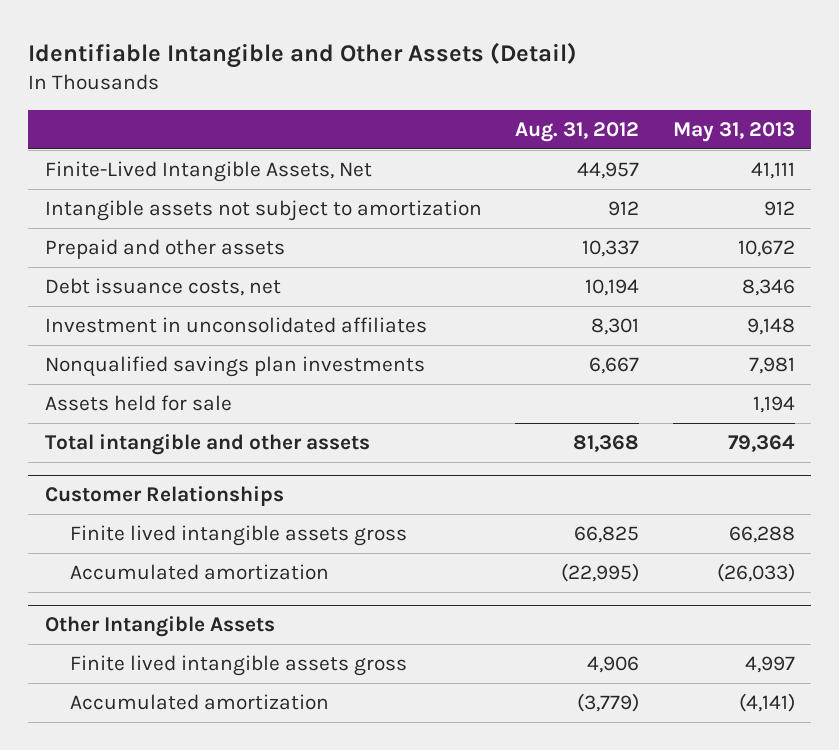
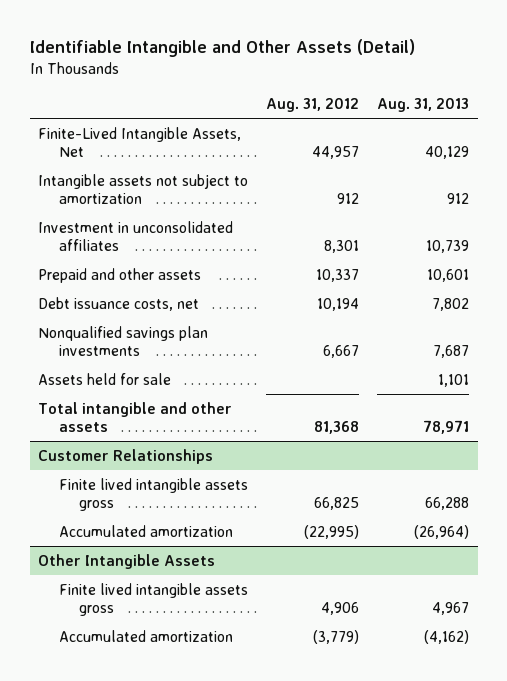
[672,121,795,142] May 31, 2013 -> none
none -> [376,97,469,112] Aug. 31, 2013
[44,317,427,334] Investment in unconsolidated affiliates -> [38,220,234,251] Investment in unconsolidated affiliates

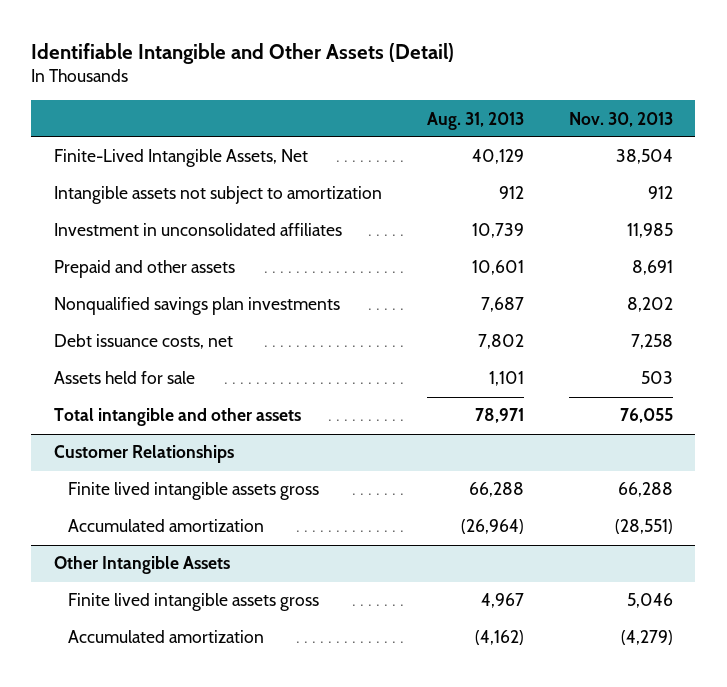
[266,97,360,112] Aug. 31, 2012 -> none
none -> [568,111,673,127] Nov. 30, 2013
[38,296,200,311] Debt issuance costs, net -> [53,334,233,350] Debt issuance costs, net

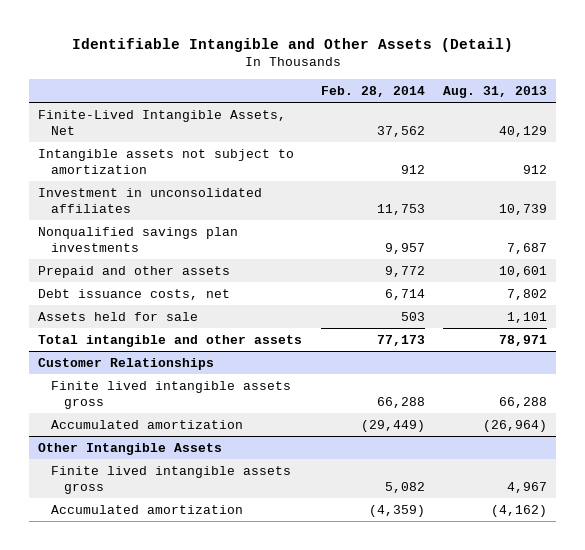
[568,111,673,127] Nov. 30, 2013 -> none
none -> [320,85,425,97] Feb. 28, 2014
[53,260,235,279] Prepaid and other assets -> [38,265,231,278] Prepaid and other assets

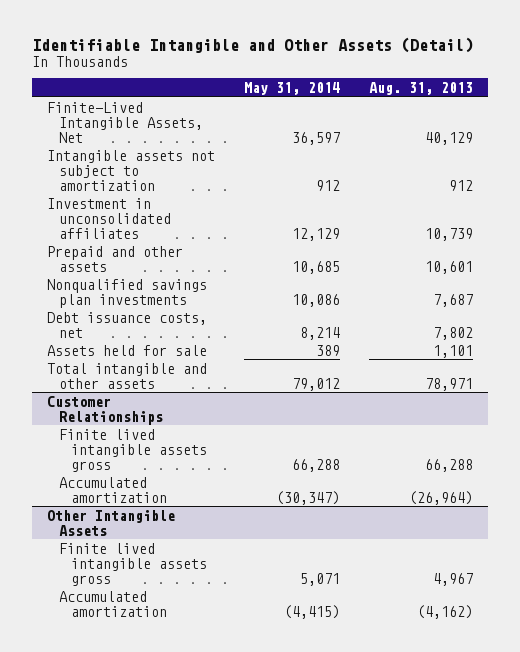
[320,85,425,97] Feb. 28, 2014 -> none
none -> [243,82,340,96] May 31, 2014
[38,226,239,252] Nonqualified savings plan investments -> [46,278,207,308] Nonqualified savings plan investments

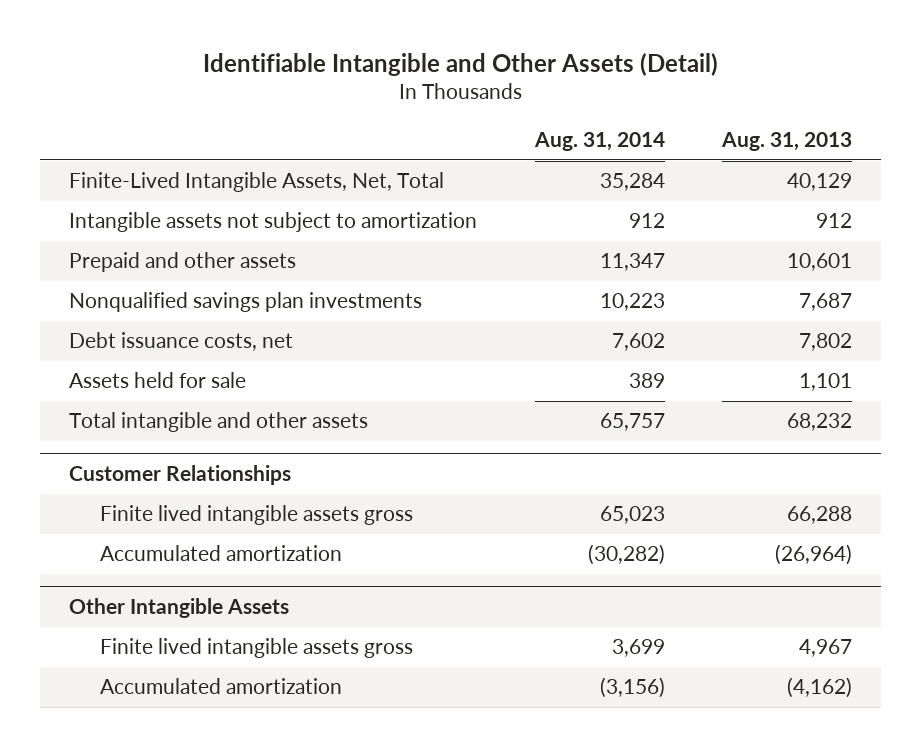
[243,82,340,96] May 31, 2014 -> none
none -> [533,132,665,152] Aug. 31, 2014
[46,101,203,143] Finite-Lived Intangible Assets, Net -> [68,172,444,193] Finite-Lived Intangible Assets, Net, Total
[46,197,171,239] Investment in unconsolidated affiliates -> none
[424,377,473,391] 78,971 -> [787,413,853,432] 68,232

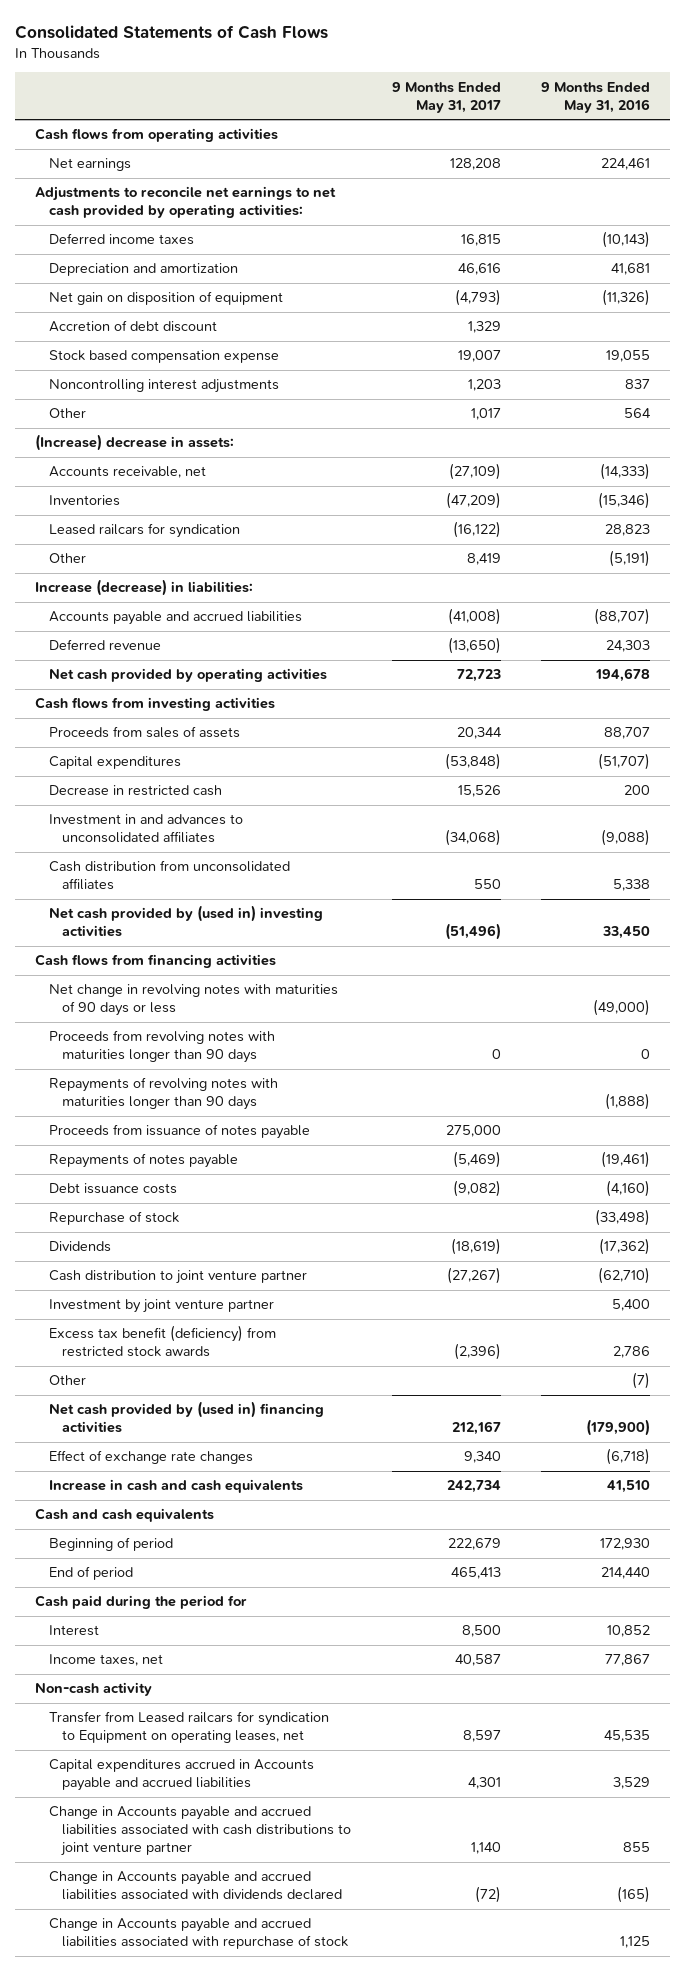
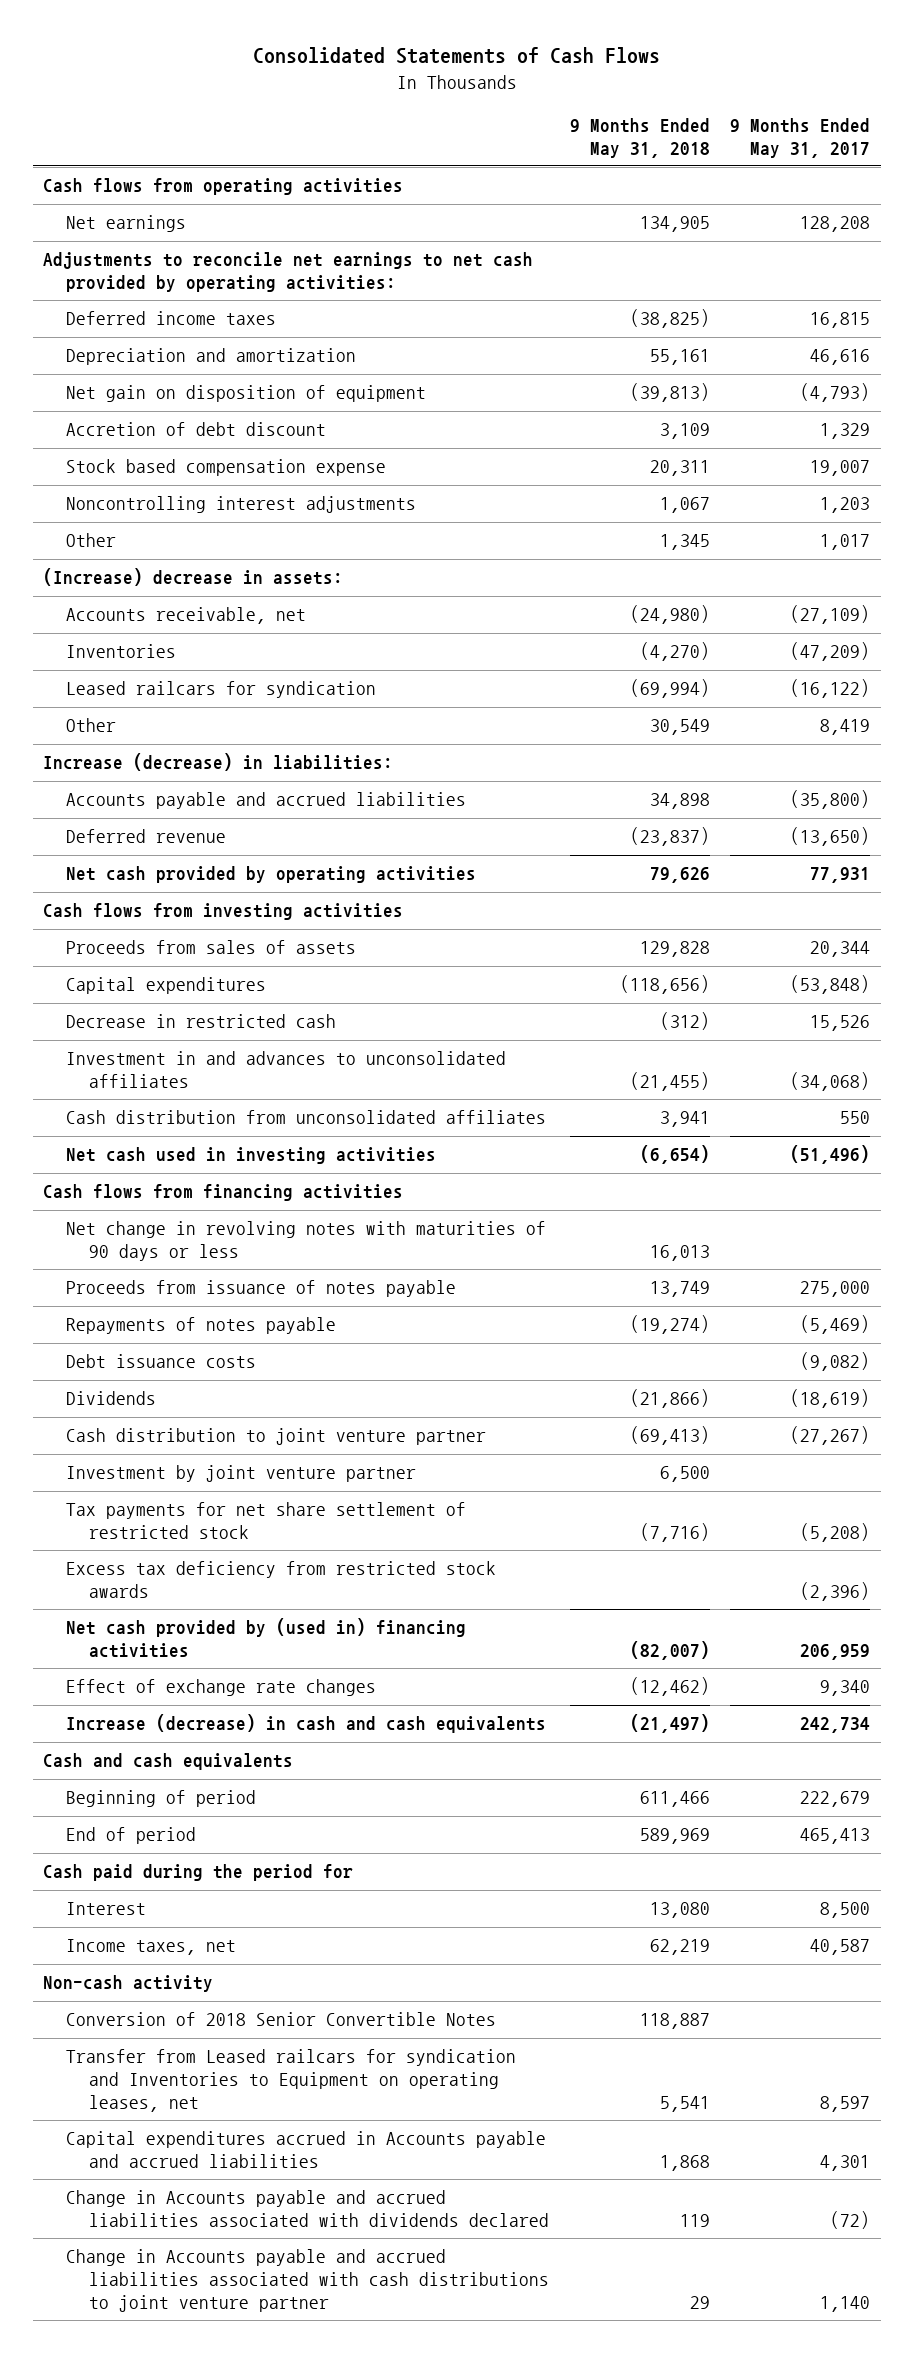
[541,81,651,113] 9 Months Ended May 31, 2016 -> none
none -> [569,118,710,158] 9 Months Ended May 31, 2018
[447,608,501,626] (41,008) -> [790,790,871,810] (35,800)
[456,669,501,683] 72,723 -> [810,867,871,884] 77,931
[48,905,323,938] Net cash provided by (used in) investing activities -> [66,1147,437,1165] Net cash used in investing activities
[48,1030,275,1064] Proceeds from revolving notes with maturities longer than 90 days -> none
[48,1077,278,1111] Repayments of revolving notes with maturities longer than 90 days -> none
[48,1211,179,1226] Repurchase of stock -> none
[48,1375,86,1386] Other -> none
none -> [66,1502,467,1539] Tax payments for net share settlement of restricted stock
[48,1325,276,1358] Excess tax benefit (deficiency) from restricted stock awards -> [66,1561,497,1598] Excess tax deficiency from restricted stock awards
[451,1421,501,1436] 212,167 -> [800,1643,871,1660] 206,959
[48,1479,303,1494] Increase in cash and cash equivalents -> [66,1714,547,1734] Increase (decrease) in cash and cash equivalents
none -> [66,2012,497,2027] Conversion of 2018 Senior Convertible Notes
[48,1711,329,1744] Transfer from Leased railcars for syndication to Equipment on operating leases, net -> [66,2049,517,2112] Transfer from Leased railcars for syndication and Inventories to Equipment on operating leases, net
[48,1918,349,1950] Change in Accounts payable and accrued liabilities associated with repurchase of stock -> none
[48,1806,352,1857] Change in Accounts payable and accrued liabilities associated with cash distributions to joint venture partner -> [66,2249,550,2312] Change in Accounts payable and accrued liabilities associated with cash distributions to joint venture partner

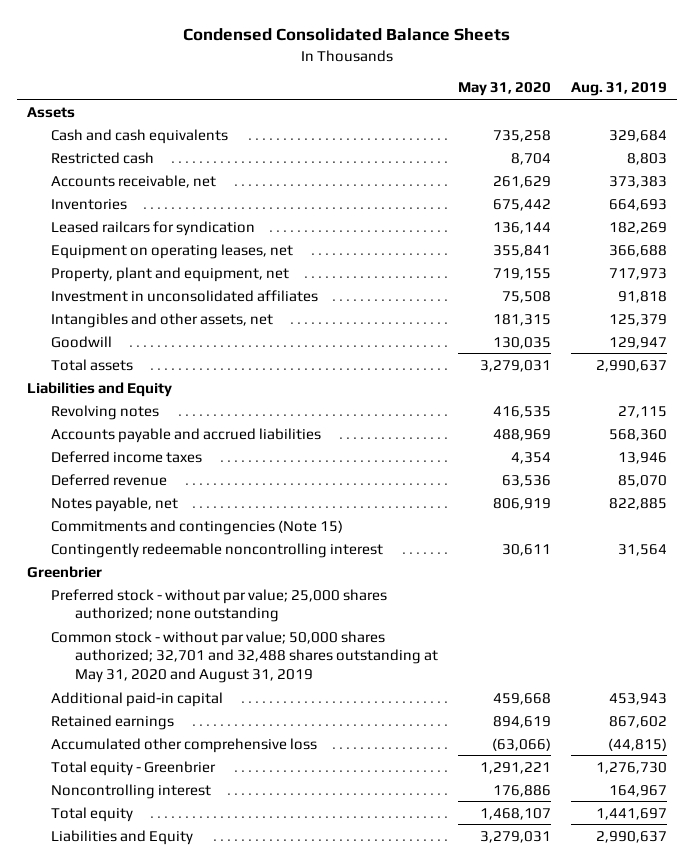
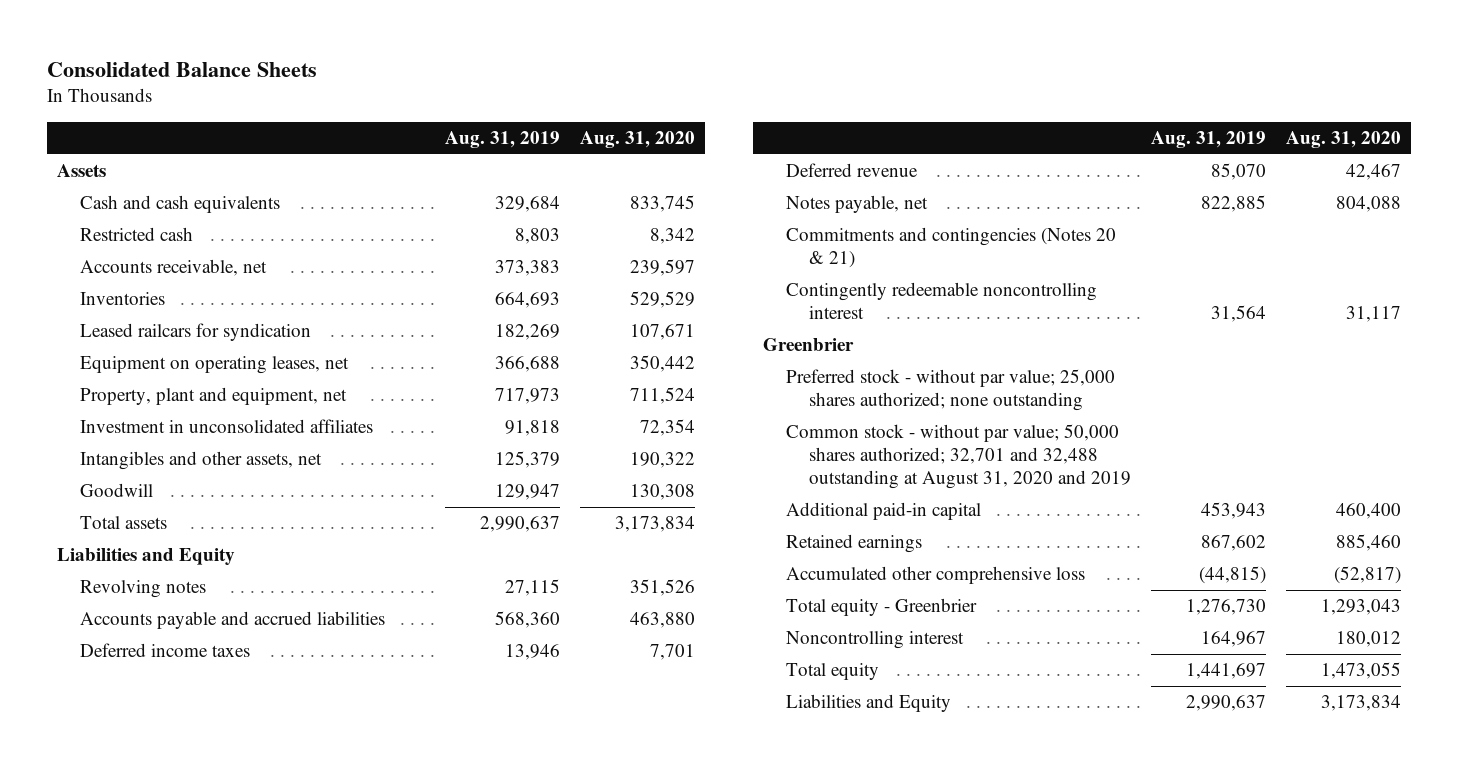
[183,28,511,42] Condensed Consolidated Balance Sheets -> [47,61,318,77] Consolidated Balance Sheets
[458,82,552,97] May 31, 2020 -> none
none -> [580,130,696,148] Aug. 31, 2020
[51,519,344,535] Commitments and contingencies (Note 15) -> [786,227,1117,269] Commitments and contingencies (Notes 20 & 21)
[51,630,439,684] Common stock - without par value; 50,000 shares authorized; 32,701 and 32,488 shares outstanding at May 31, 2020 and August 31, 2019 -> [786,424,1132,489] Common stock - without par value; 50,000 shares authorized; 32,701 and 32,488 outstanding at August 31, 2020 and 2019

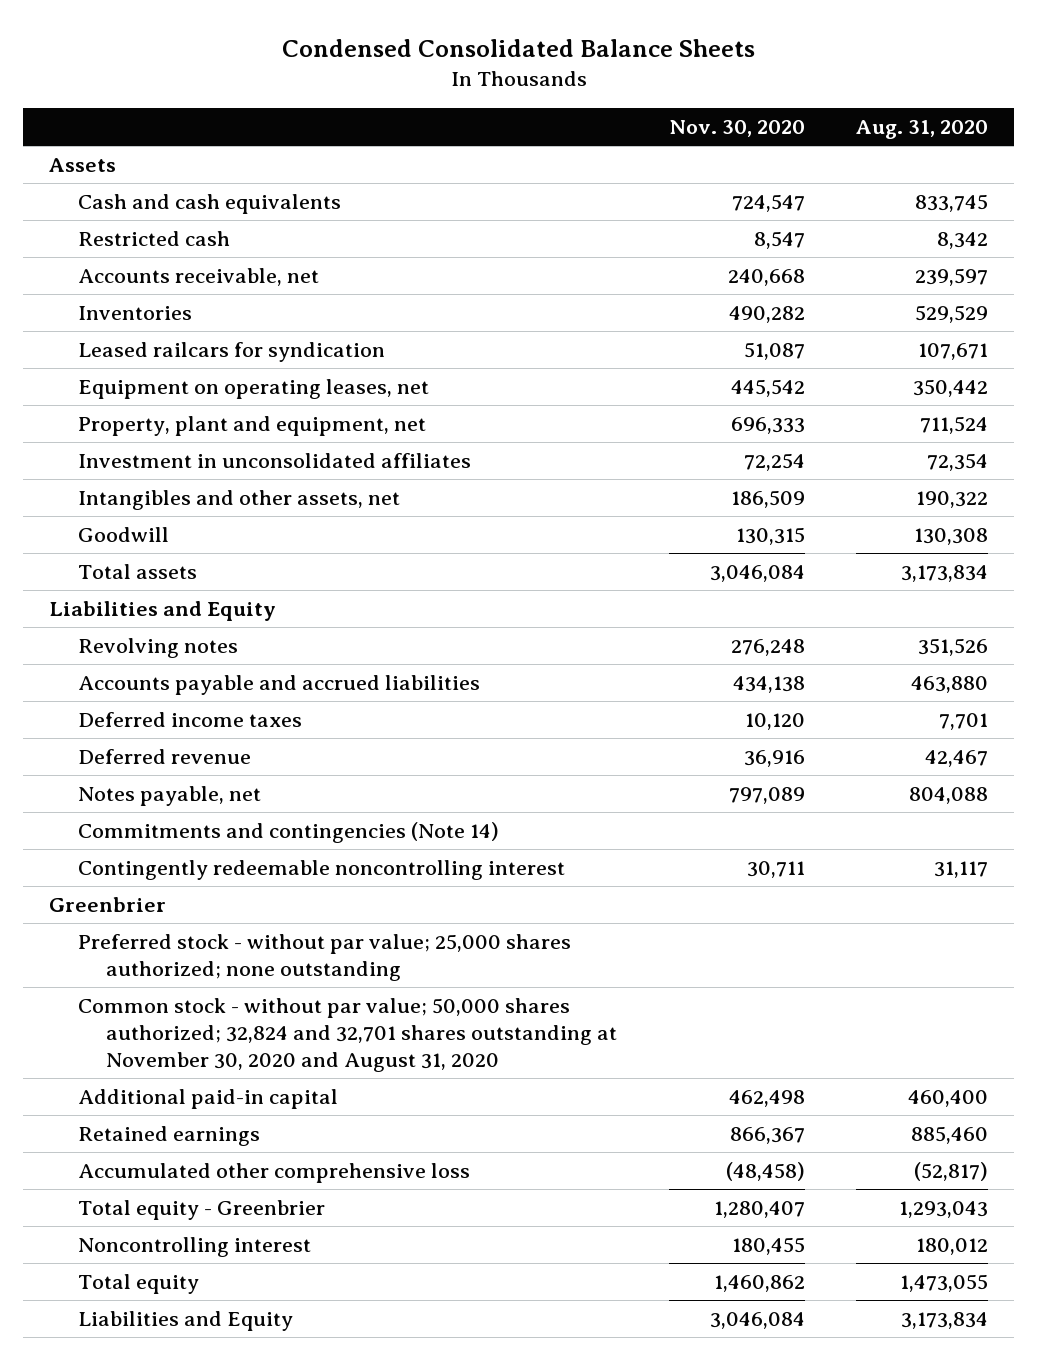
[47,61,318,77] Consolidated Balance Sheets -> [281,38,755,57] Condensed Consolidated Balance Sheets
[445,130,561,148] Aug. 31, 2019 -> none
none -> [668,119,805,137] Nov. 30, 2020
[786,227,1117,269] Commitments and contingencies (Notes 20 & 21) -> [77,822,499,844] Commitments and contingencies (Note 14)
[786,424,1132,489] Common stock - without par value; 50,000 shares authorized; 32,701 and 32,488 outstanding at August 31, 2020 and 2019 -> [77,998,618,1072] Common stock - without par value; 50,000 shares authorized; 32,824 and 32,701 shares outstanding at November 30, 2020 and August 31, 2020

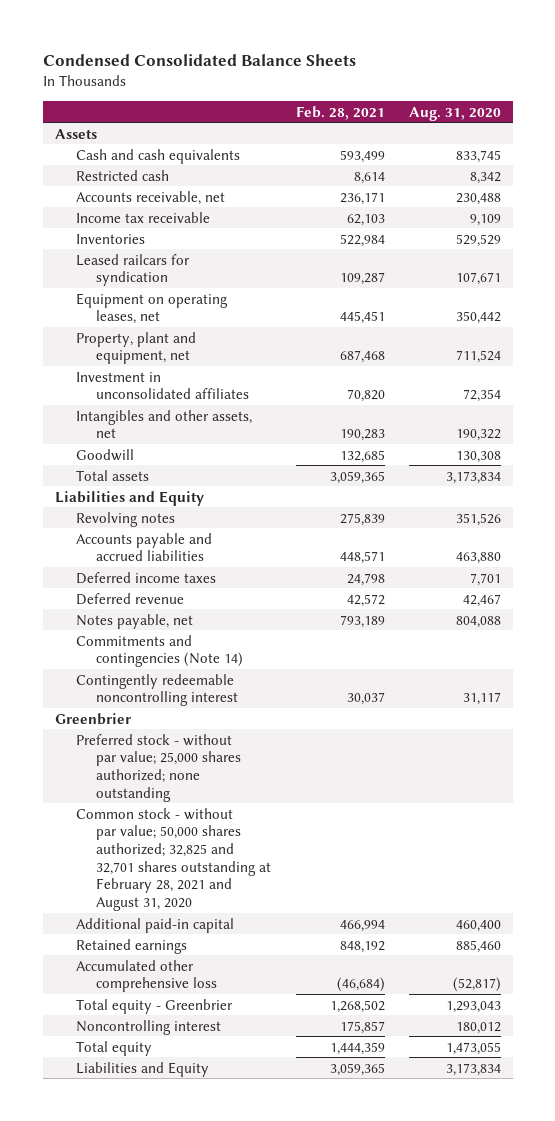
[668,119,805,137] Nov. 30, 2020 -> none
none -> [295,105,385,120] Feb. 28, 2021
[915,268,989,287] 239,597 -> [455,192,501,205] 230,488
none -> [75,211,210,223] Income tax receivable
[77,998,618,1072] Common stock - without par value; 50,000 shares authorized; 32,824 and 32,701 shares outstanding at November 30, 2020 and August 31, 2020 -> [75,807,272,911] Common stock - without par value; 50,000 shares authorized; 32,825 and 32,701 shares outstanding at February 28, 2021 and August 31, 2020

